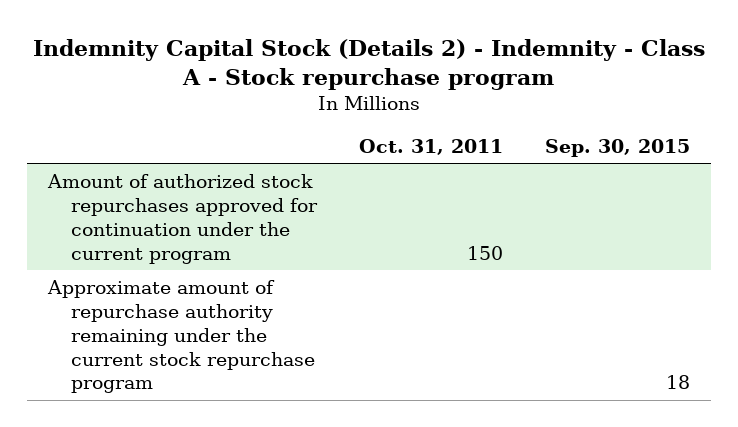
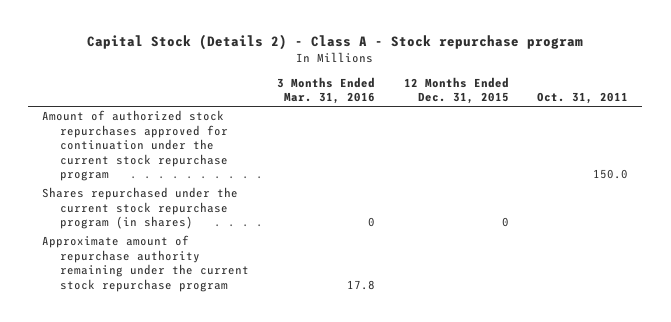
[32,38,705,90] Indemnity Capital Stock (Details 2) - Indemnity - Class A - Stock repurchase program -> [87,34,584,51] Capital Stock (Details 2) - Class A - Stock repurchase program
[544,138,690,157] Sep. 30, 2015 -> none
none -> [277,76,376,105] 3 Months Ended Mar. 31, 2016
none -> [403,76,509,105] 12 Months Ended Dec. 31, 2015
[46,174,319,264] Amount of authorized stock repurchases approved for continuation under the current program -> [42,110,228,182] Amount of authorized stock repurchases approved for continuation under the current stock repurchase program
[466,245,503,260] 150 -> [593,169,629,180] 150.0
none -> [42,187,239,230] Shares repurchased under the current stock repurchase program (in shares)

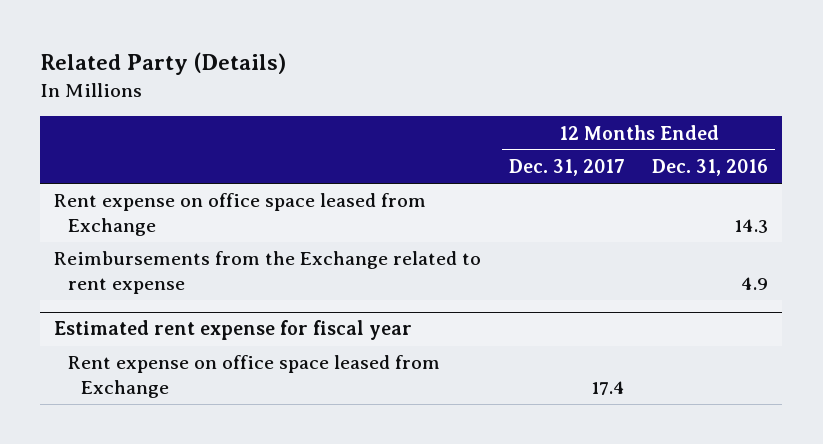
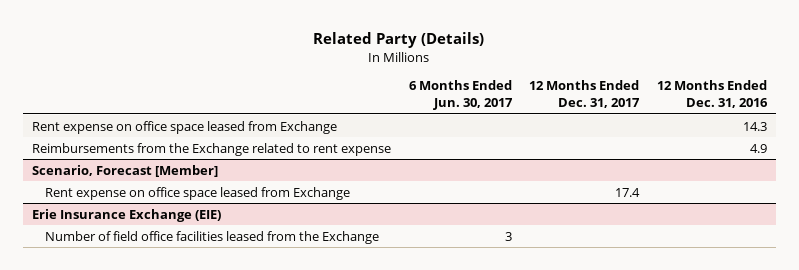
none -> [408,80,513,111] 6 Months Ended Jun. 30, 2017
[54,320,413,341] Estimated rent expense for fiscal year -> [32,164,219,177] Scenario, Forecast [Member]
none -> [32,208,222,222] Erie Insurance Exchange (EIE)
none -> [44,230,379,244] Number of field office facilities leased from the Exchange

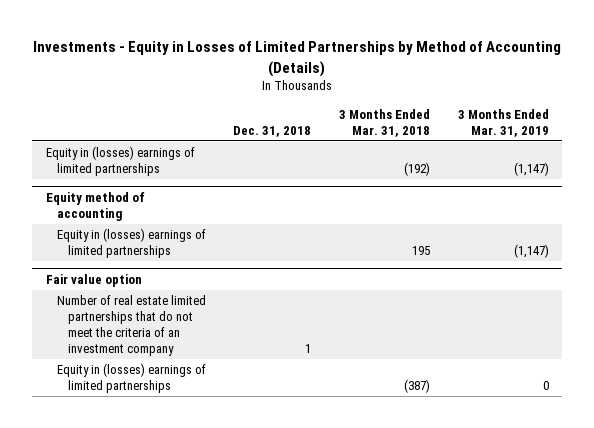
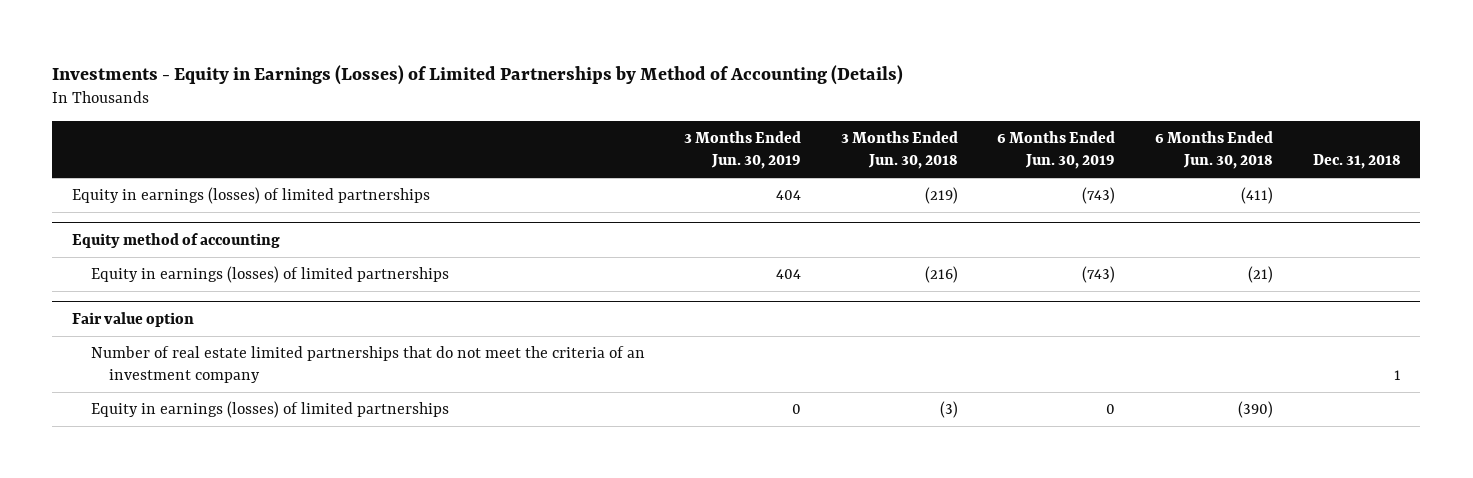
[33,41,562,77] Investments - Equity in Losses of Limited Partnerships by Method of Accounting (Details) -> [52,64,904,85] Investments - Equity in Earnings (Losses) of Limited Partnerships by Method of Accounting (Details)
[339,108,431,137] 3 Months Ended Mar. 31, 2018 -> none
[457,108,549,137] 3 Months Ended Mar. 31, 2019 -> none
none -> [684,131,802,170] 3 Months Ended Jun. 30, 2019
none -> [840,131,958,170] 3 Months Ended Jun. 30, 2018
none -> [997,131,1116,170] 6 Months Ended Jun. 30, 2019
none -> [1155,131,1274,170] 6 Months Ended Jun. 30, 2018
[45,146,195,177] Equity in (losses) earnings of limited partnerships -> [71,187,430,205] Equity in earnings (losses) of limited partnerships
[56,228,206,259] Equity in (losses) earnings of limited partnerships -> [90,266,449,284] Equity in earnings (losses) of limited partnerships
[56,363,206,394] Equity in (losses) earnings of limited partnerships -> [90,401,449,419] Equity in earnings (losses) of limited partnerships

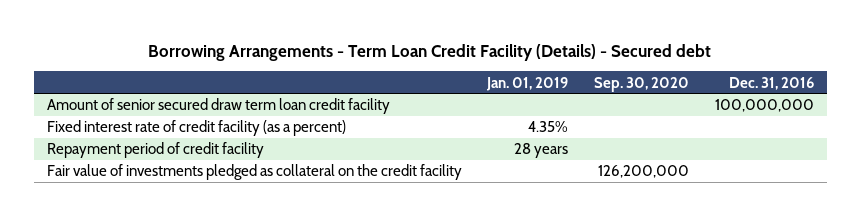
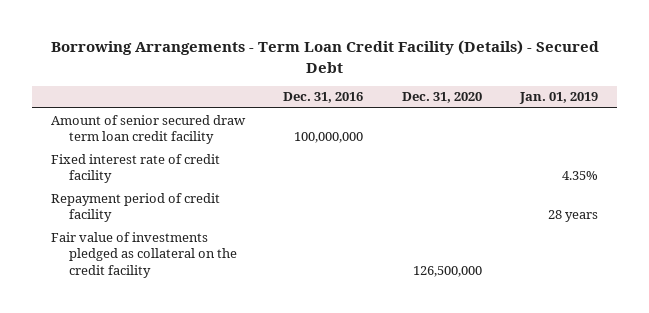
[148,43,712,61] Borrowing Arrangements - Term Loan Credit Facility (Details) - Secured debt -> [50,40,599,73] Borrowing Arrangements - Term Loan Credit Facility (Details) - Secured Debt
[594,76,690,92] Sep. 30, 2020 -> none
none -> [401,92,482,104] Dec. 31, 2020
[46,120,346,137] Fixed interest rate of credit facility (as a percent) -> [51,153,221,184] Fixed interest rate of credit facility

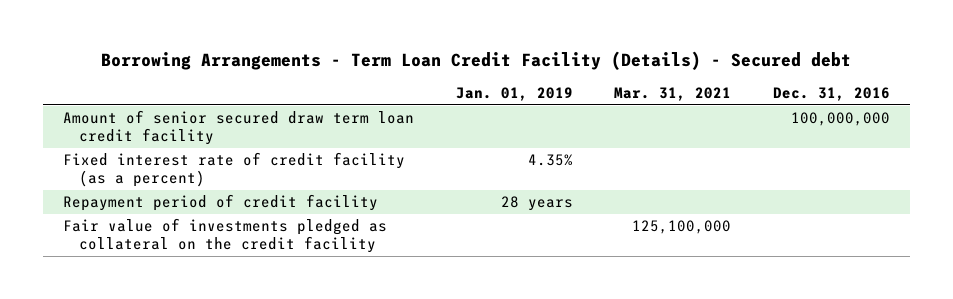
[50,40,599,73] Borrowing Arrangements - Term Loan Credit Facility (Details) - Secured Debt -> [101,51,852,71] Borrowing Arrangements - Term Loan Credit Facility (Details) - Secured debt
[401,92,482,104] Dec. 31, 2020 -> none
none -> [614,87,732,102] Mar. 31, 2021
[51,153,221,184] Fixed interest rate of credit facility -> [63,152,406,188] Fixed interest rate of credit facility (as a percent)

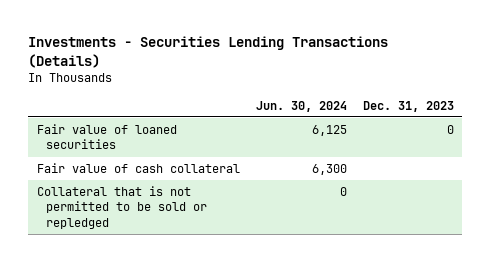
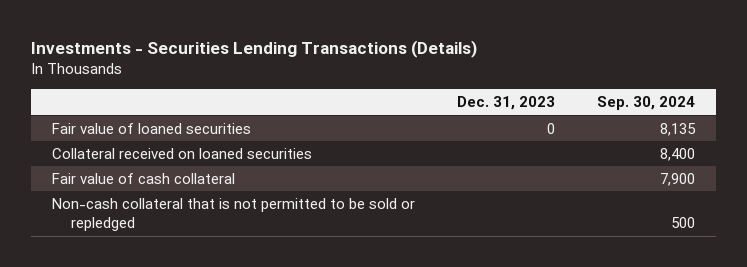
[255,100,347,112] Jun. 30, 2024 -> none
none -> [597,96,696,111] Sep. 30, 2024
none -> [52,147,313,159] Collateral received on loaned securities
[36,185,208,229] Collateral that is not permitted to be sold or repledged -> [52,197,416,232] Non-cash collateral that is not permitted to be sold or repledged

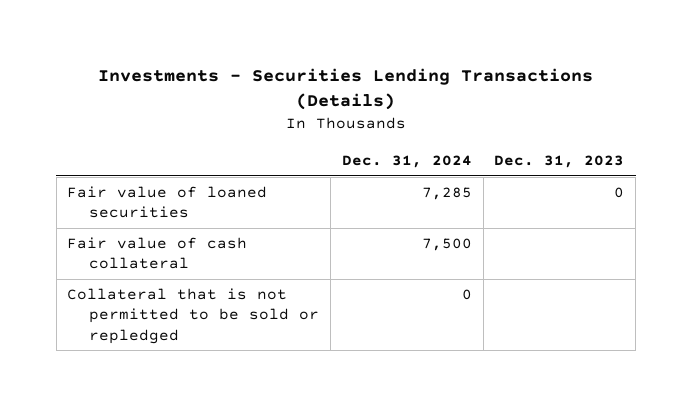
[597,96,696,111] Sep. 30, 2024 -> none
none -> [341,154,472,168] Dec. 31, 2024
[52,147,313,159] Collateral received on loaned securities -> none
[52,197,416,232] Non-cash collateral that is not permitted to be sold or repledged -> [67,288,320,344] Collateral that is not permitted to be sold or repledged

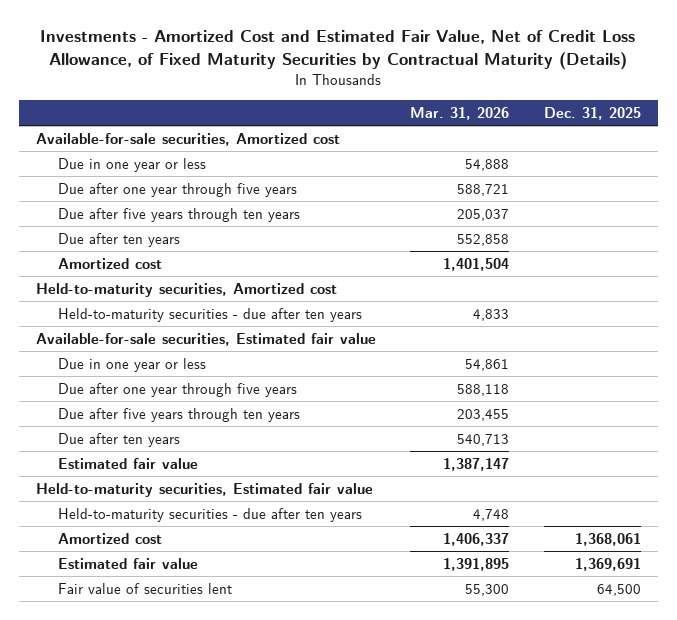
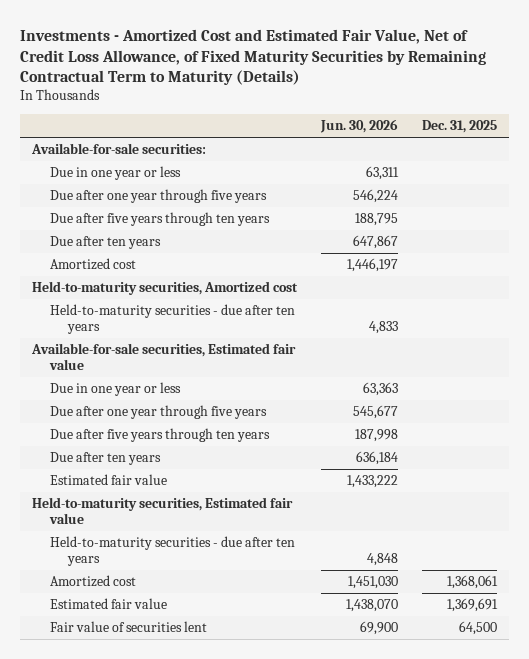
[40,29,636,70] Investments - Amortized Cost and Estimated Fair Value, Net of Credit Loss Allowance, of Fixed Maturity Securities by Contractual Maturity (Details) -> [19,28,486,86] Investments - Amortized Cost and Estimated Fair Value, Net of Credit Loss Allowance, of Fixed Maturity Securities by Remaining Contractual Term to Maturity (Details)
[410,106,510,120] Mar. 31, 2026 -> none
none -> [319,118,398,133] Jun. 30, 2026
[36,132,341,146] Available-for-sale securities, Amortized cost -> [30,143,206,155] Available-for-sale securities:

